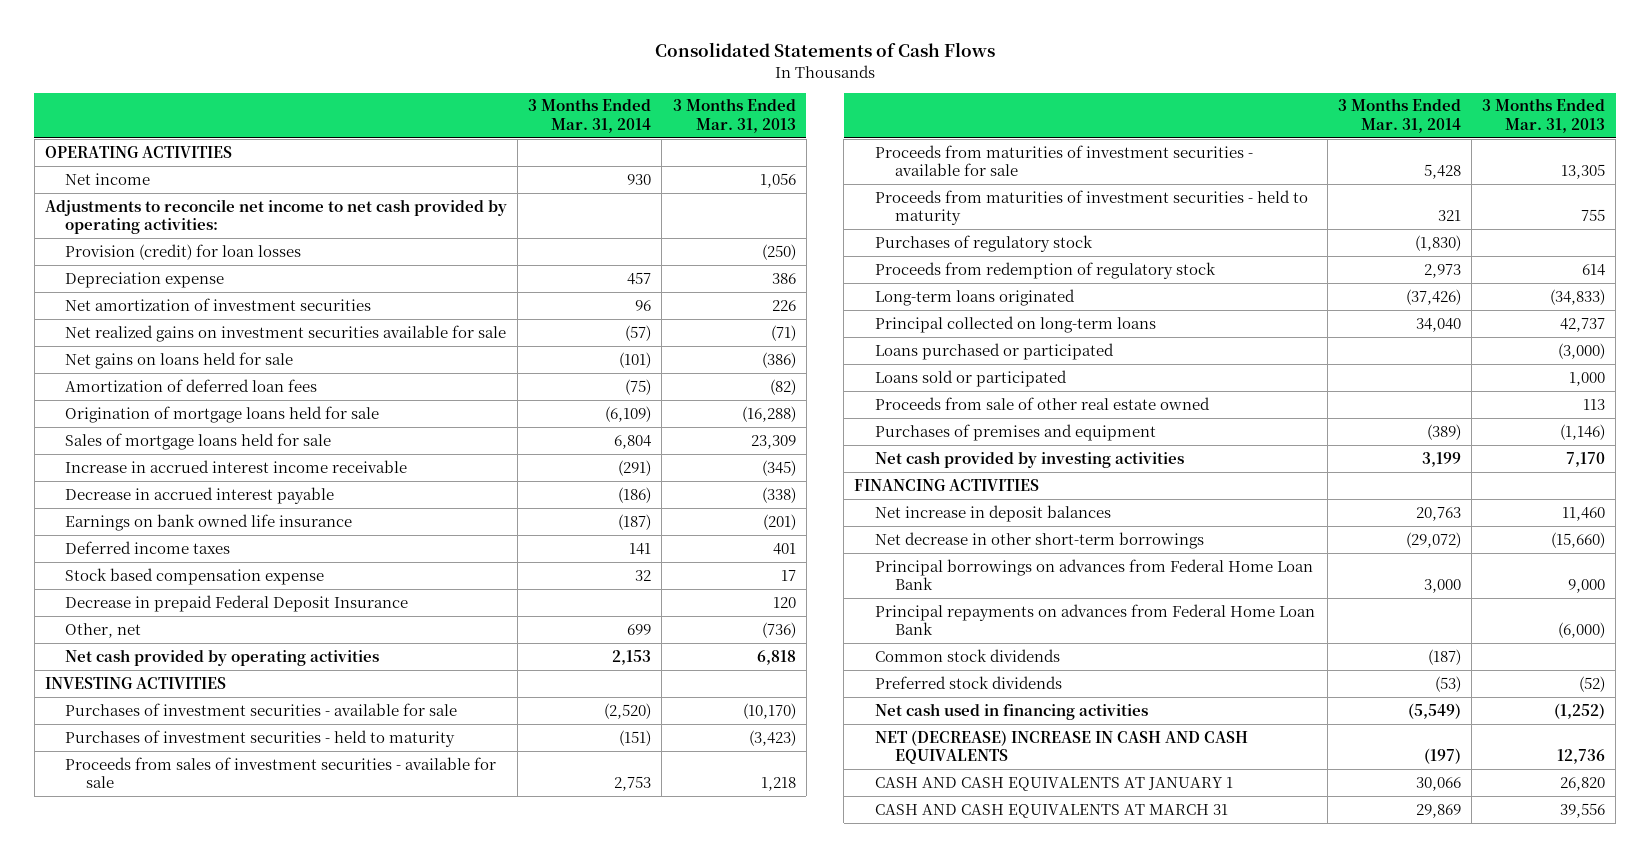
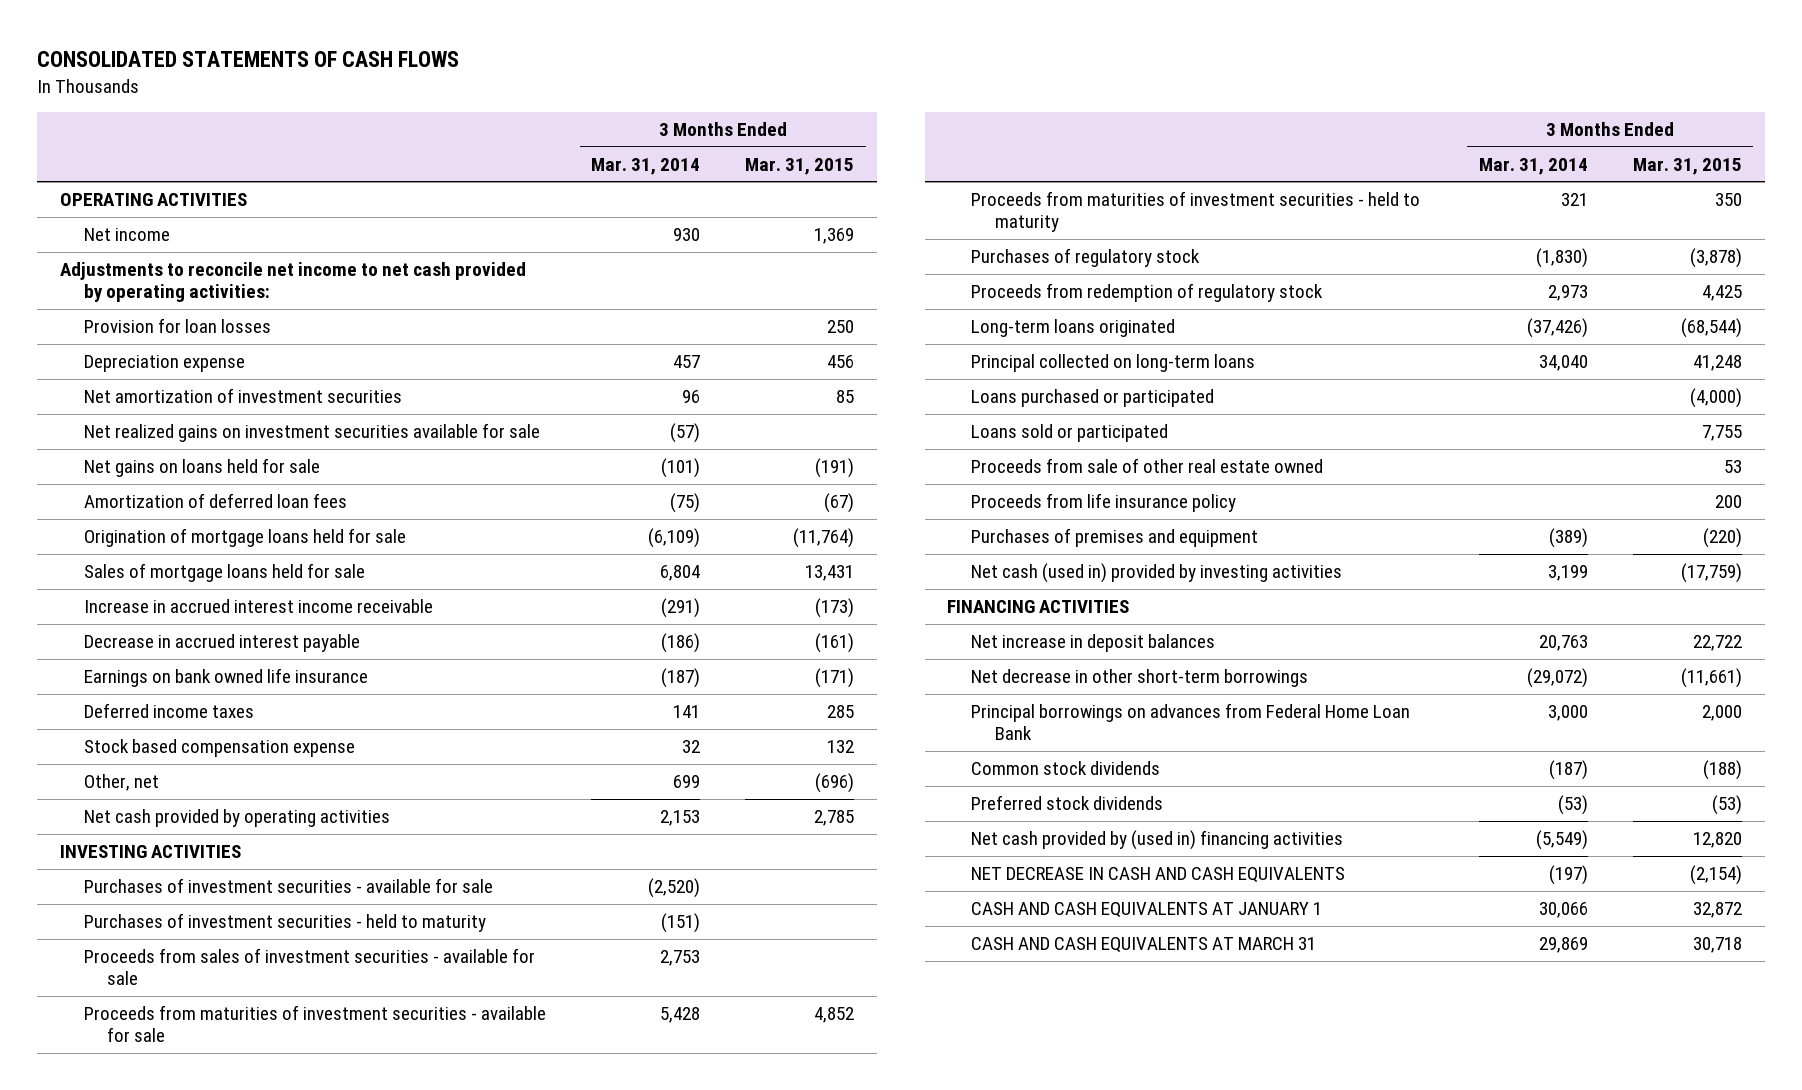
[655,42,996,58] Consolidated Statements of Cash Flows -> [37,50,460,67] CONSOLIDATED STATEMENTS OF CASH FLOWS
[672,98,796,133] 3 Months Ended Mar. 31, 2013 -> none
none -> [745,157,855,175] Mar. 31, 2015
[65,243,302,260] Provision (credit) for loan losses -> [83,318,271,334] Provision for loan losses
[65,594,409,612] Decrease in prepaid Federal Deposit Insurance -> none
none -> [971,493,1237,513] Proceeds from life insurance policy
[874,450,1184,468] Net cash provided by investing activities -> [971,563,1343,584] Net cash (used in) provided by investing activities
[874,603,1315,636] Principal repayments on advances from Federal Home Loan Bank -> none
[874,702,1148,720] Net cash used in financing activities -> [971,830,1344,851] Net cash provided by (used in) financing activities
[874,729,1248,765] NET (DECREASE) INCREASE IN CASH AND CASH EQUIVALENTS -> [971,867,1346,884] NET DECREASE IN CASH AND CASH EQUIVALENTS

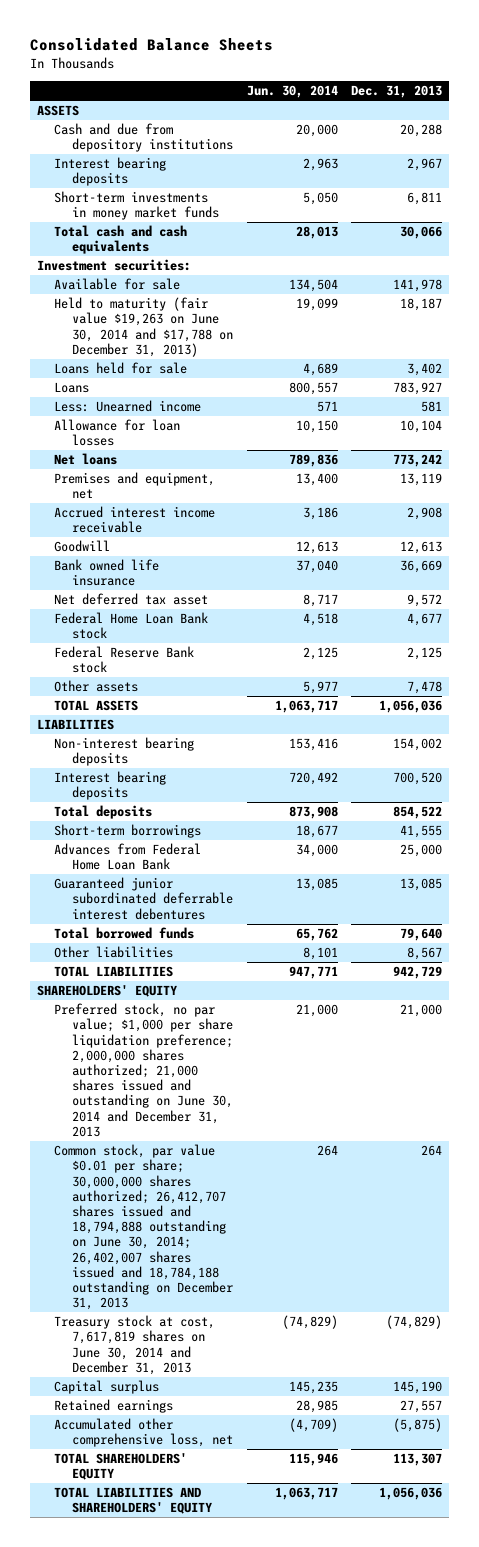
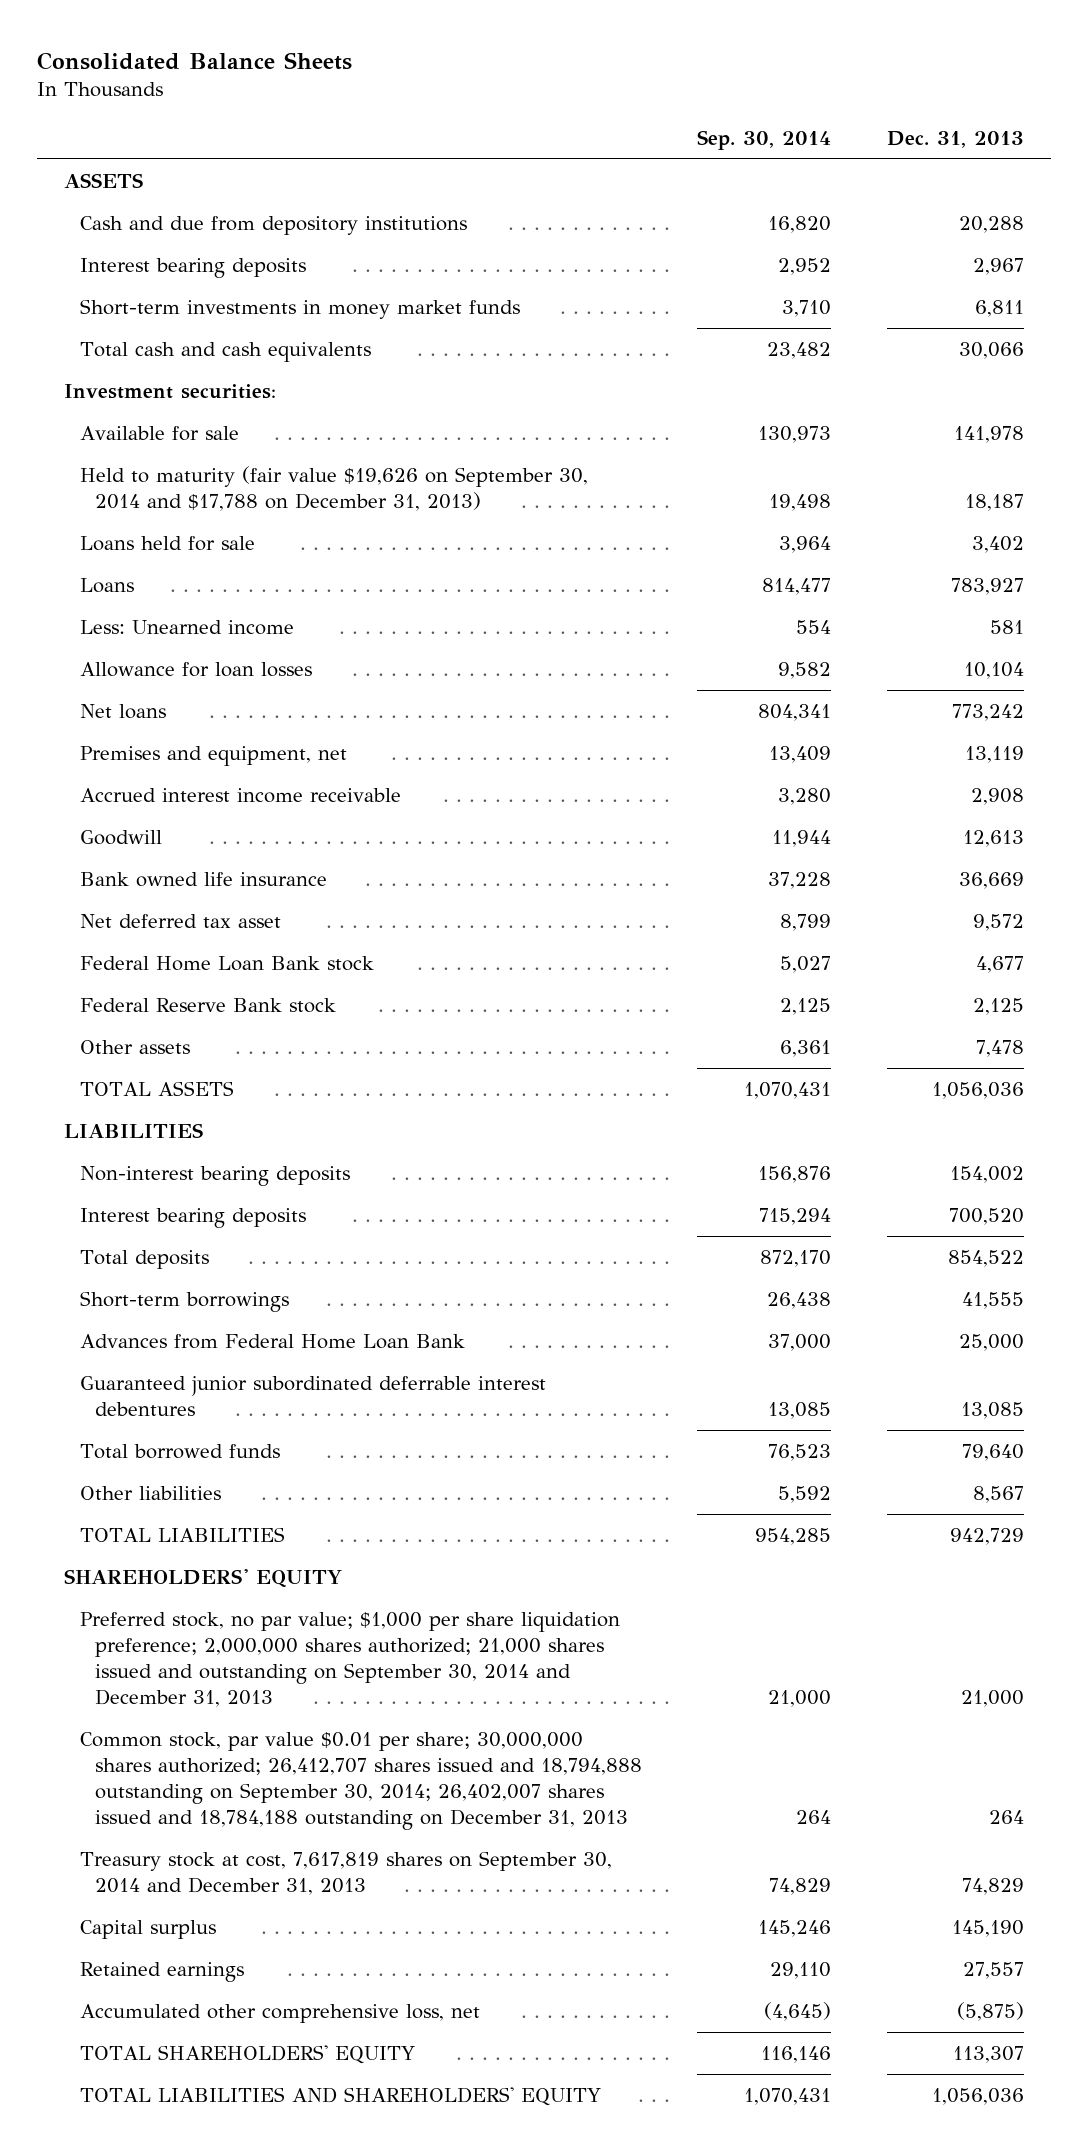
[246,85,338,99] Jun. 30, 2014 -> none
none -> [697,129,832,150] Sep. 30, 2014
[54,297,233,357] Held to maturity (fair value $19,263 on June 30, 2014 and $17,788 on December 31, 2013) -> [79,465,588,511] Held to maturity (fair value $19,626 on September 30, 2014 and $17,788 on December 31, 2013)
[54,1003,233,1137] Preferred stock, no par value; $1,000 per share liquidation preference; 2,000,000 shares authorized; 21,000 shares issued and outstanding on June 30, 2014 and December 31, 2013 -> [79,1611,620,1707] Preferred stock, no par value; $1,000 per share liquidation preference; 2,000,000 shares authorized; 21,000 shares issued and outstanding on September 30, 2014 and December 31, 2013
[54,1144,233,1311] Common stock, par value $0.01 per share; 30,000,000 shares authorized; 26,412,707 shares issued and 18,794,888 outstanding on June 30, 2014; 26,402,007 shares issued and 18,784,188 outstanding on December 31, 2013 -> [79,1731,643,1830] Common stock, par value $0.01 per share; 30,000,000 shares authorized; 26,412,707 shares issued and 18,794,888 outstanding on September 30, 2014; 26,402,007 shares issued and 18,784,188 outstanding on December 31, 2013
[54,1315,216,1375] Treasury stock at cost, 7,617,819 shares on June 30, 2014 and December 31, 2013 -> [79,1850,612,1895] Treasury stock at cost, 7,617,819 shares on September 30, 2014 and December 31, 2013
[386,1315,443,1330] (74,829) -> [961,1877,1024,1895] 74,829

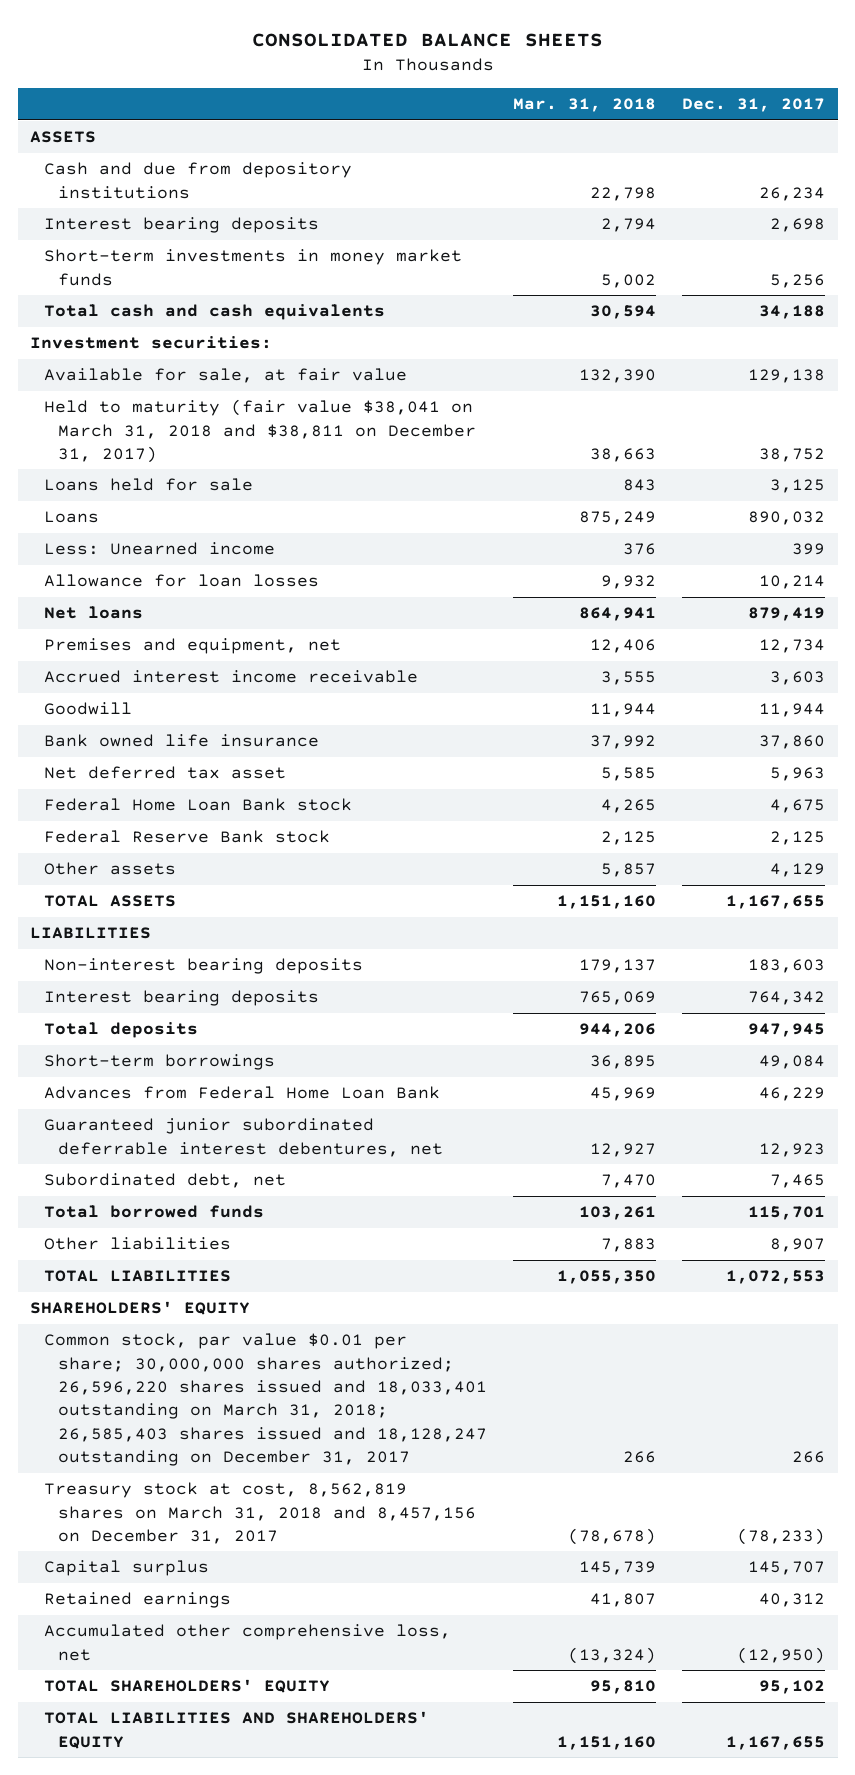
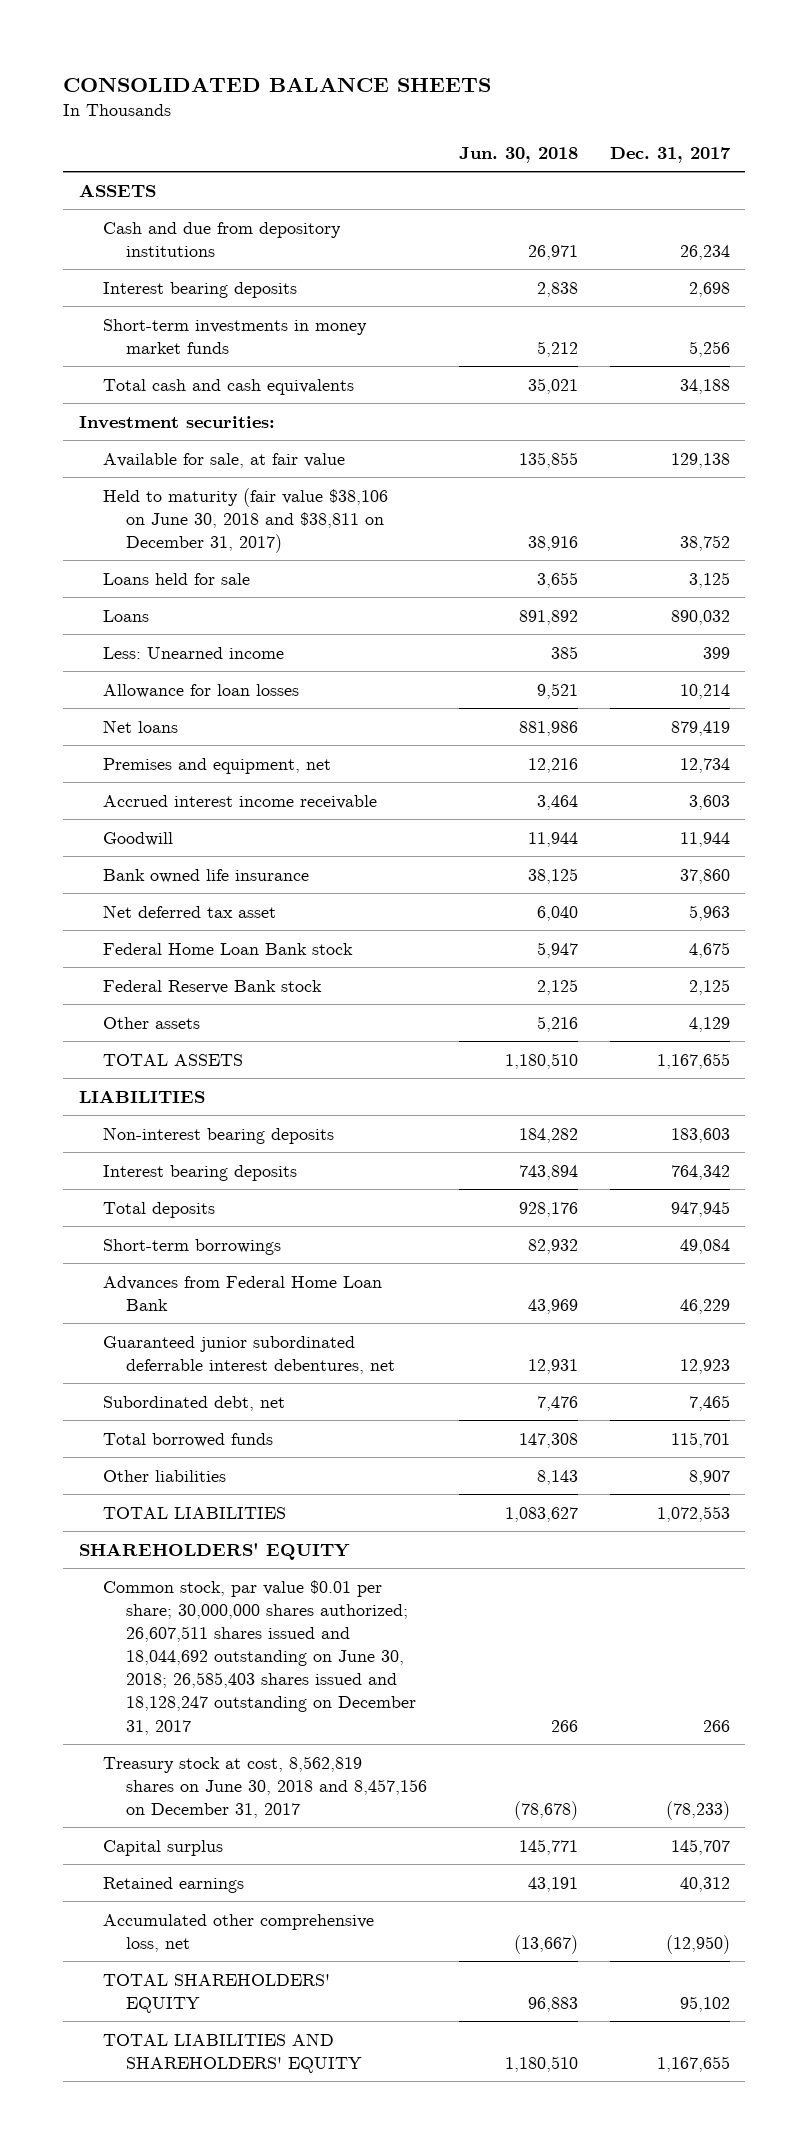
[513,98,657,113] Mar. 31, 2018 -> none
none -> [458,146,578,163] Jun. 30, 2018
[44,399,477,463] Held to maturity (fair value $38,041 on March 31, 2018 and $38,811 on December 31, 2017) -> [102,487,388,553] Held to maturity (fair value $38,106 on June 30, 2018 and $38,811 on December 31, 2017)
[44,1333,488,1467] Common stock, par value $0.01 per share; 30,000,000 shares authorized; 26,596,220 shares issued and 18,033,401 outstanding on March 31, 2018; 26,585,403 shares issued and 18,128,247 outstanding on December 31, 2017 -> [102,1579,417,1735] Common stock, par value $0.01 per share; 30,000,000 shares authorized; 26,607,511 shares issued and 18,044,692 outstanding on June 30, 2018; 26,585,403 shares issued and 18,128,247 outstanding on December 31, 2017
[44,1482,477,1544] Treasury stock at cost, 8,562,819 shares on March 31, 2018 and 8,457,156 on December 31, 2017 -> [102,1755,428,1818] Treasury stock at cost, 8,562,819 shares on June 30, 2018 and 8,457,156 on December 31, 2017

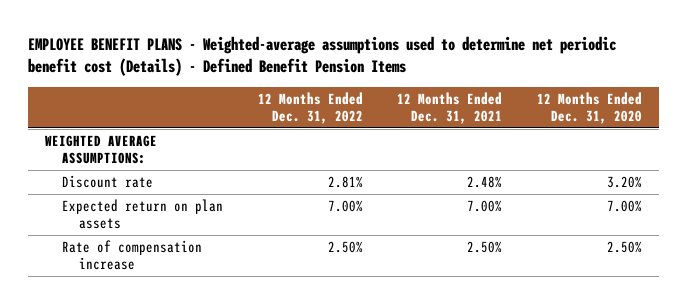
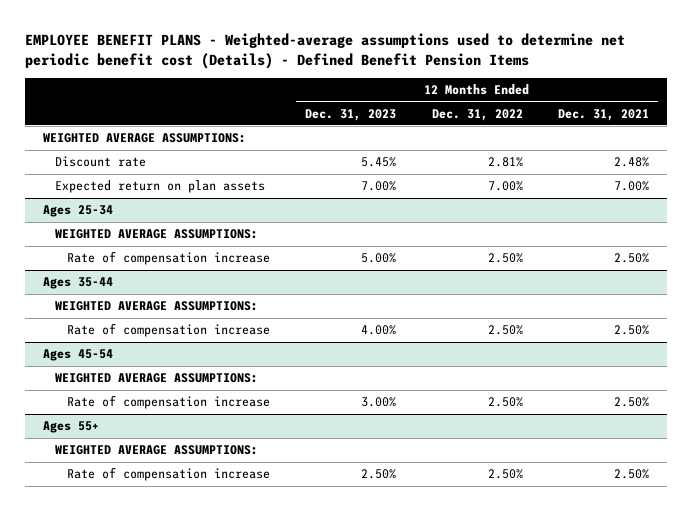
[536,91,642,124] 12 Months Ended Dec. 31, 2020 -> none
none -> [305,108,397,121] Dec. 31, 2023
none -> [43,205,114,218] Ages 25-34
none -> [54,229,258,240] WEIGHTED AVERAGE ASSUMPTIONS:
none -> [43,277,114,290] Ages 35-44
none -> [54,301,258,312] WEIGHTED AVERAGE ASSUMPTIONS:
none -> [66,323,270,338] Rate of compensation increase
none -> [43,349,114,362] Ages 45-54
none -> [54,373,258,384] WEIGHTED AVERAGE ASSUMPTIONS:
none -> [66,395,270,410] Rate of compensation increase
none -> [43,421,100,434] Ages 55+
none -> [54,445,258,456] WEIGHTED AVERAGE ASSUMPTIONS:
none -> [66,467,270,482] Rate of compensation increase

